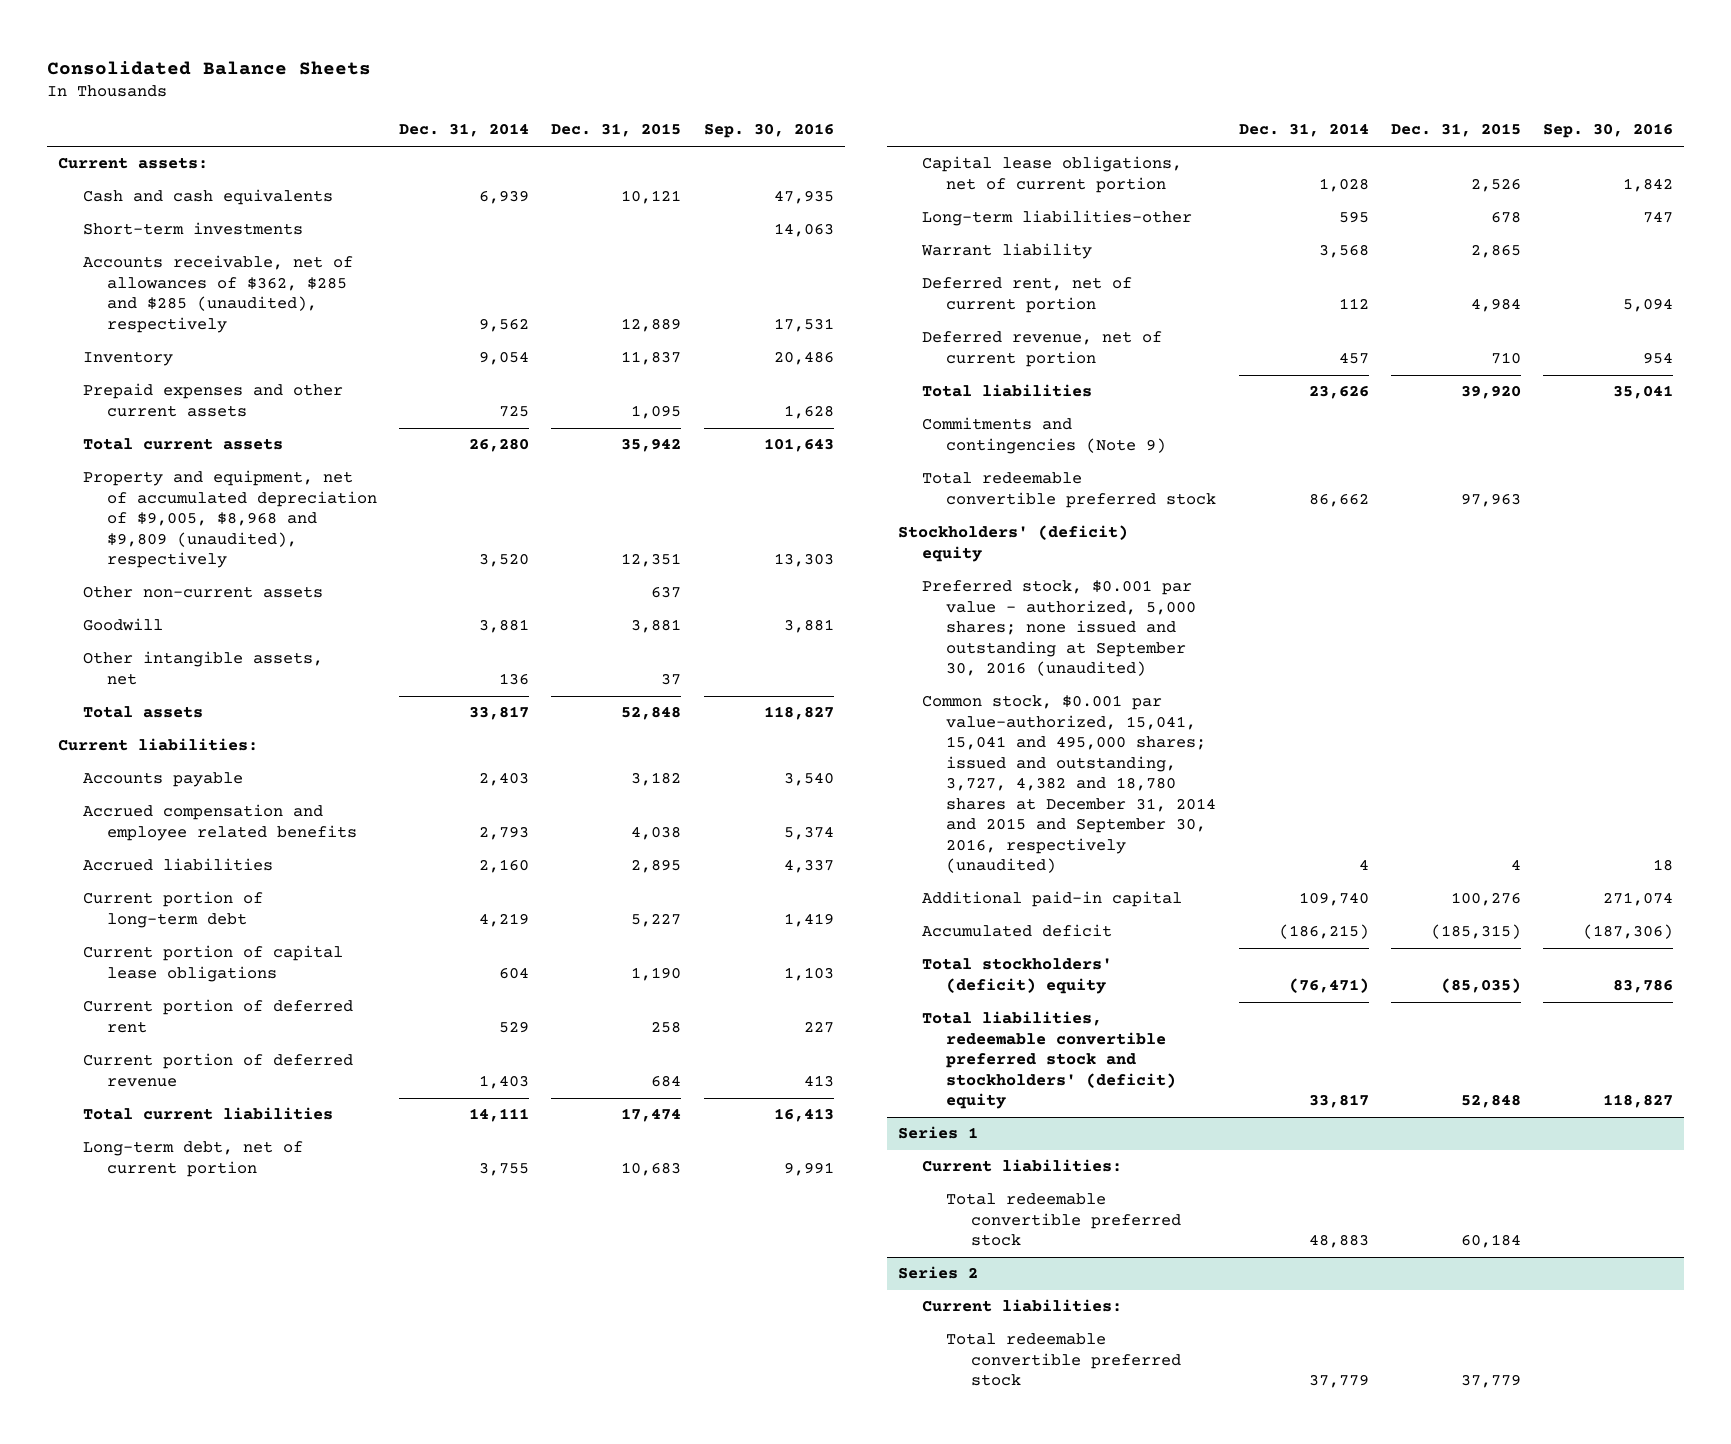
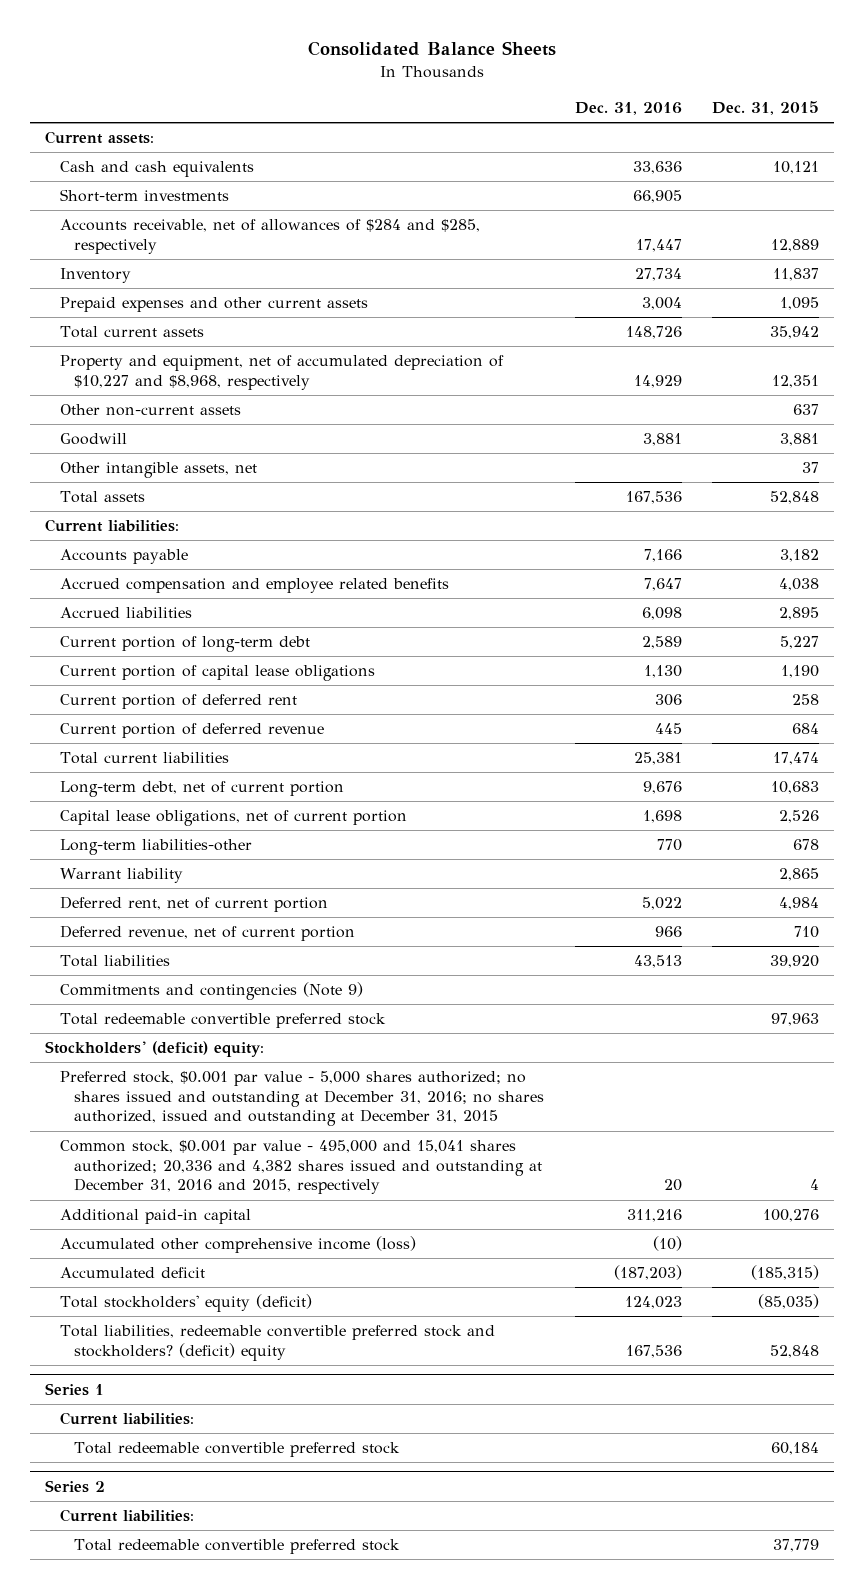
[399,123,530,138] Dec. 31, 2014 -> none
[703,123,834,139] Sep. 30, 2016 -> none
none -> [574,101,682,115] Dec. 31, 2016
[82,255,353,333] Accounts receivable, net of allowances of $362, $285 and $285 (unaudited), respectively -> [59,219,480,254] Accounts receivable, net of allowances of $284 and $285, respectively
[82,470,378,569] Property and equipment, net of accumulated depreciation of $9,005, $8,968 and $9,809 (unaudited), respectively -> [59,355,504,390] Property and equipment, net of accumulated depreciation of $10,227 and $8,968, respectively
[897,525,1128,562] Stockholders' (deficit) equity -> [45,1041,265,1058] Stockholders' (deficit) equity:
[922,580,1197,677] Preferred stock, $0.001 par value - authorized, 5,000 shares; none issued and outstanding at September 30, 2016 (unaudited) -> [59,1071,545,1127] Preferred stock, $0.001 par value - 5,000 shares authorized; no shares issued and outstanding at December 31, 2016; no shares authorized, issued and outstanding at December 31, 2015
[922,695,1217,874] Common stock, $0.001 par value-authorized, 15,041, 15,041 and 495,000 shares; issued and outstanding, 3,727, 4,382 and 18,780 shares at December 31, 2014 and 2015 and September 30, 2016, respectively (unaudited) -> [59,1140,543,1195] Common stock, $0.001 par value - 495,000 and 15,041 shares authorized; 20,336 and 4,382 shares issued and outstanding at December 31, 2016 and 2015, respectively
none -> [59,1236,416,1254] Accumulated other comprehensive income (loss)
[922,958,1113,994] Total stockholders' (deficit) equity -> [59,1294,312,1313] Total stockholders' equity (deficit)
[922,1011,1177,1110] Total liabilities, redeemable convertible preferred stock and stockholders' (deficit) equity -> [59,1325,495,1361] Total liabilities, redeemable convertible preferred stock and stockholders? (deficit) equity

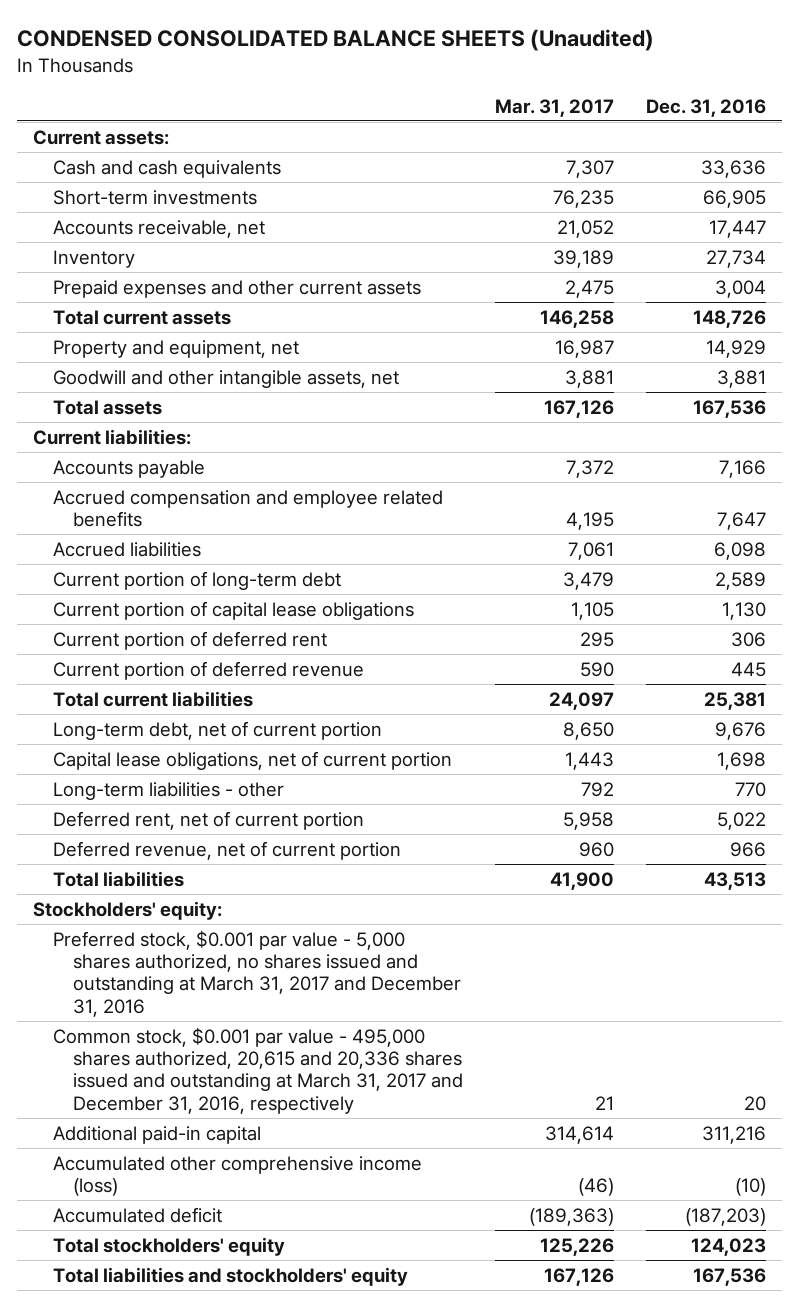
[308,40,557,56] Consolidated Balance Sheets -> [16,29,654,52] CONDENSED CONSOLIDATED BALANCE SHEETS (Unaudited)
[712,100,820,115] Dec. 31, 2015 -> none
none -> [495,98,615,117] Mar. 31, 2017
[59,219,480,254] Accounts receivable, net of allowances of $284 and $285, respectively -> [52,219,265,238] Accounts receivable, net
[59,404,241,417] Other non-current assets -> none
[59,462,257,479] Other intangible assets, net -> none
[59,355,504,390] Property and equipment, net of accumulated depreciation of $10,227 and $8,968, respectively -> [52,339,299,358] Property and equipment, net
[59,433,127,446] Goodwill -> [52,369,399,388] Goodwill and other intangible assets, net
[59,868,183,884] Warrant liability -> none
[59,839,252,856] Long-term liabilities-other -> [52,781,284,800] Long-term liabilities - other
[59,982,363,1001] Commitments and contingencies (Note 9) -> none
[59,1013,386,1029] Total redeemable convertible preferred stock -> none
[45,1041,265,1058] Stockholders' (deficit) equity: -> [32,900,222,920] Stockholders' equity:
[59,1071,545,1127] Preferred stock, $0.001 par value - 5,000 shares authorized; no shares issued and outstanding at December 31, 2016; no shares authorized, issued and outstanding at December 31, 2015 -> [52,929,462,1017] Preferred stock, $0.001 par value - 5,000 shares authorized, no shares issued and outstanding at March 31, 2017 and December 31, 2016
[59,1140,543,1195] Common stock, $0.001 par value - 495,000 and 15,041 shares authorized; 20,336 and 4,382 shares issued and outstanding at December 31, 2016 and 2015, respectively -> [52,1026,464,1114] Common stock, $0.001 par value - 495,000 shares authorized, 20,615 and 20,336 shares issued and outstanding at March 31, 2017 and December 31, 2016, respectively
[45,1383,105,1397] Series 1 -> none
[59,1412,194,1426] Current liabilities: -> none
[74,1442,401,1458] Total redeemable convertible preferred stock -> none
[45,1480,106,1494] Series 2 -> none
[59,1509,194,1523] Current liabilities: -> none
[74,1539,401,1555] Total redeemable convertible preferred stock -> none
[59,1294,312,1313] Total stockholders' equity (deficit) -> [52,1236,285,1256] Total stockholders' equity
[59,1325,495,1361] Total liabilities, redeemable convertible preferred stock and stockholders? (deficit) equity -> [52,1266,408,1286] Total liabilities and stockholders' equity

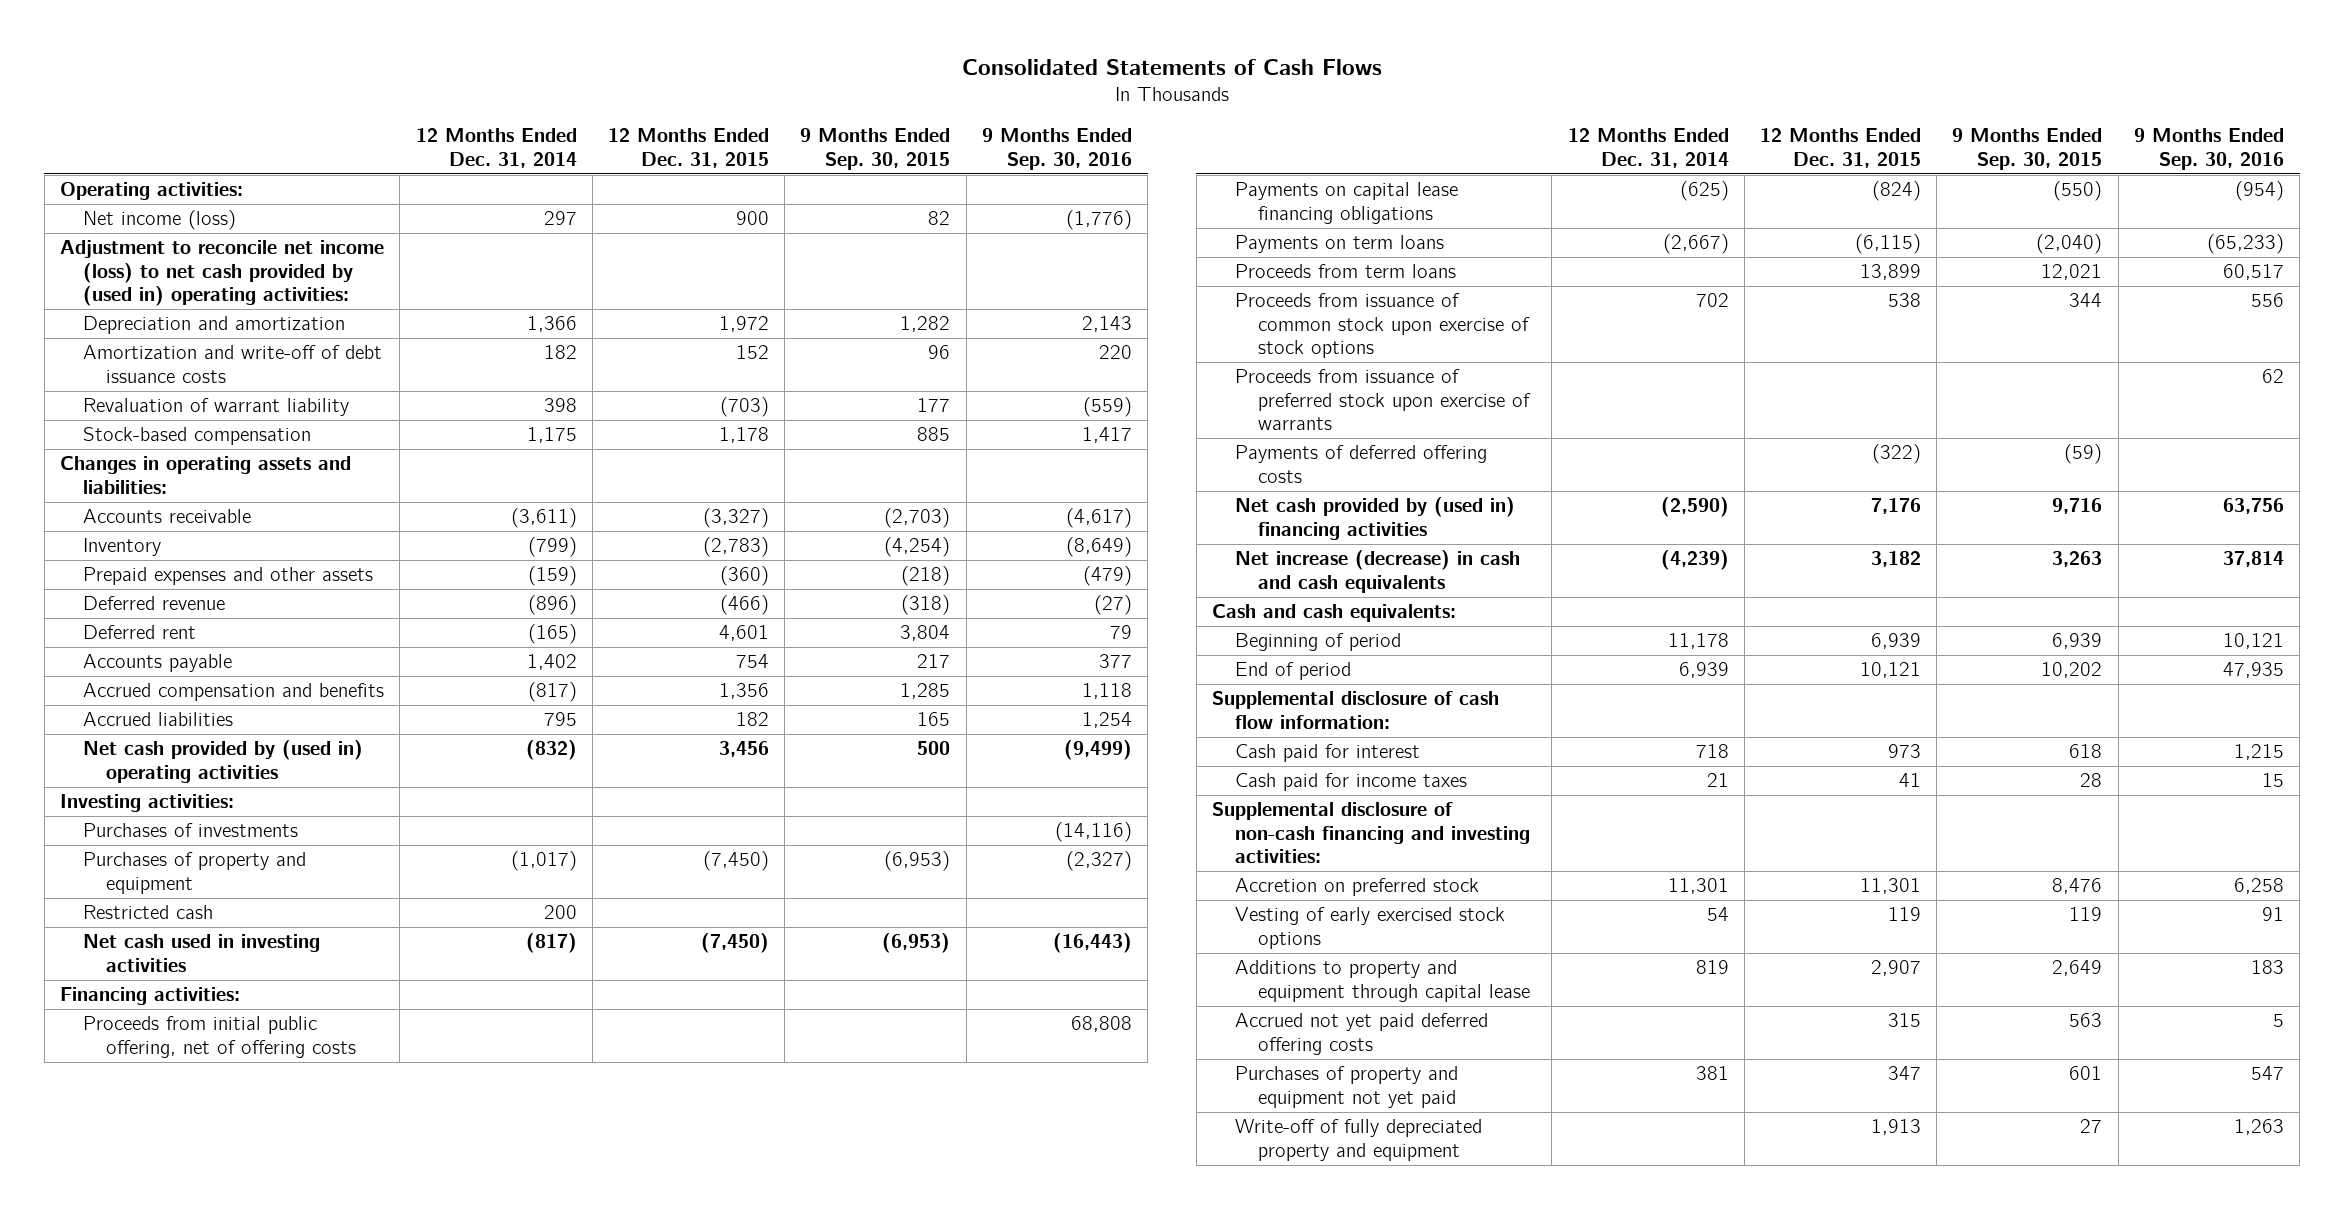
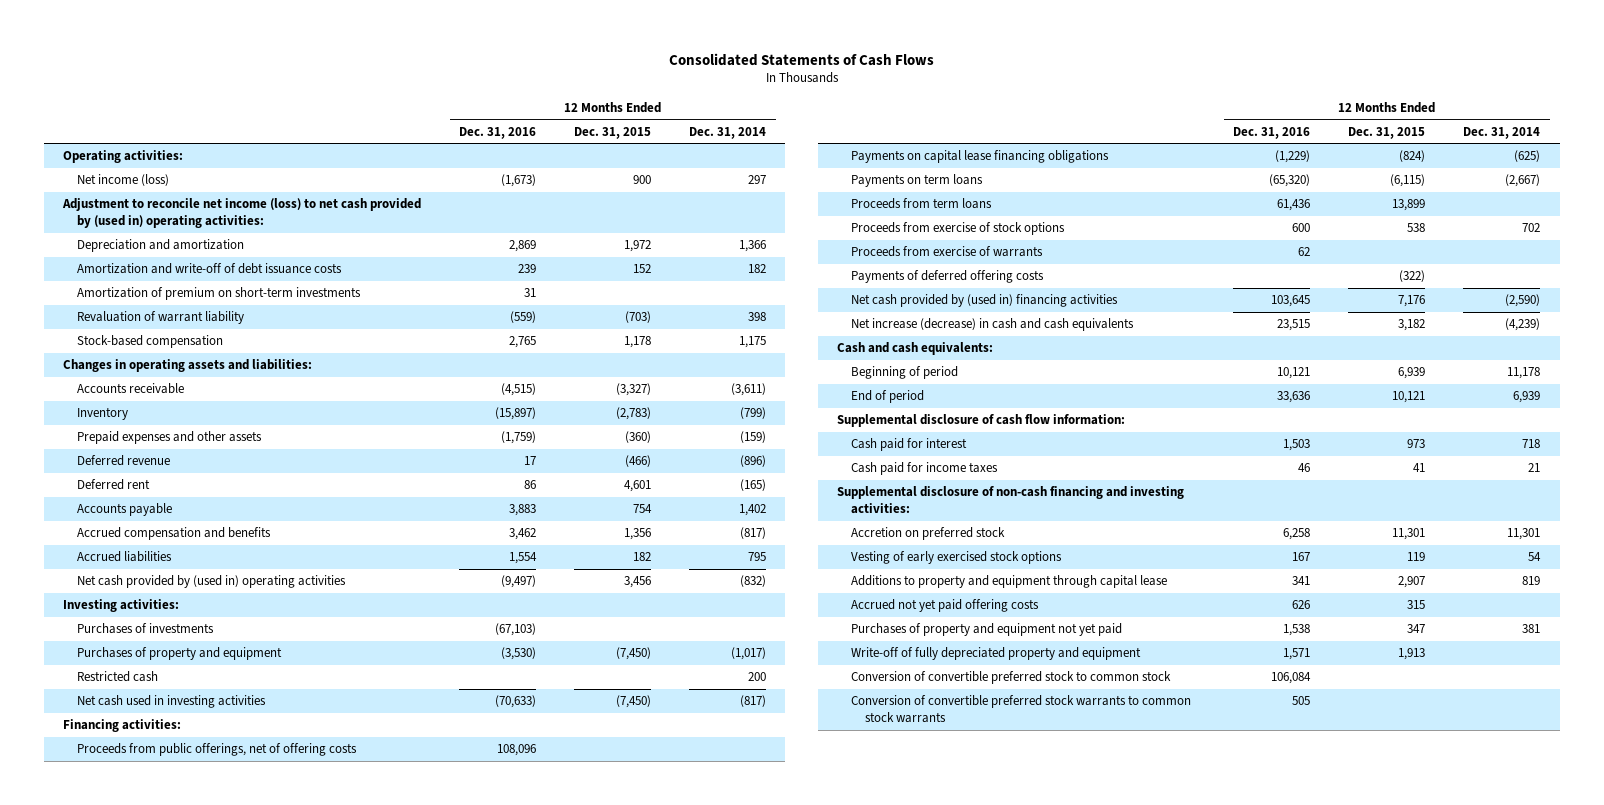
[800,128,951,170] 9 Months Ended Sep. 30, 2015 -> none
[981,128,1132,170] 9 Months Ended Sep. 30, 2016 -> none
none -> [459,126,537,139] Dec. 31, 2016
none -> [76,287,361,301] Amortization of premium on short-term investments
[83,1016,357,1058] Proceeds from initial public offering, net of offering costs -> [76,743,357,757] Proceeds from public offerings, net of offering costs
[1235,293,1531,359] Proceeds from issuance of common stock upon exercise of stock options -> [851,222,1066,236] Proceeds from exercise of stock options
[1235,369,1532,431] Proceeds from issuance of preferred stock upon exercise of warrants -> [851,246,1044,258] Proceeds from exercise of warrants
[1235,1013,1489,1055] Accrued not yet paid deferred offering costs -> [851,599,1040,613] Accrued not yet paid offering costs
none -> [851,671,1172,685] Conversion of convertible preferred stock to common stock
none -> [851,695,1192,724] Conversion of convertible preferred stock warrants to common stock warrants

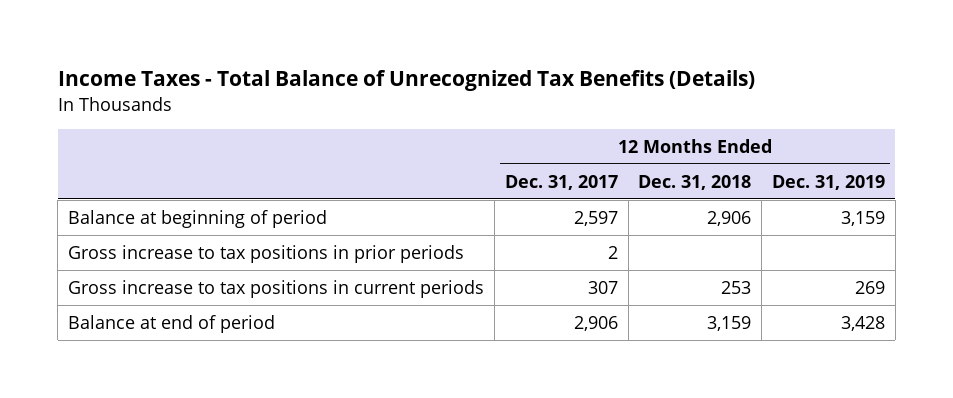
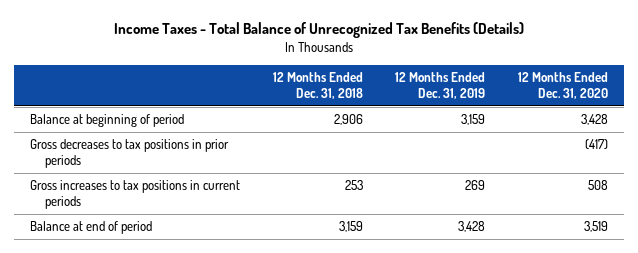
[504,174,618,190] Dec. 31, 2017 -> none
none -> [517,72,608,99] 12 Months Ended Dec. 31, 2020
[68,244,465,263] Gross increase to tax positions in prior periods -> [30,139,230,169] Gross decreases to tax positions in prior periods
[68,279,485,298] Gross increase to tax positions in current periods -> [30,180,241,210] Gross increases to tax positions in current periods

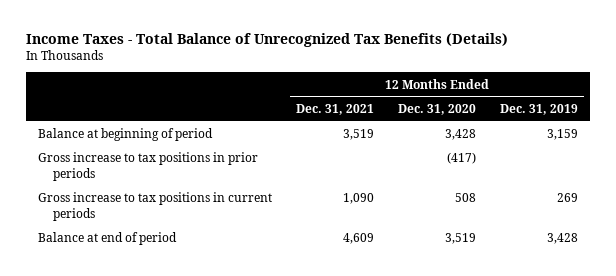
[272,72,363,99] 12 Months Ended Dec. 31, 2018 -> none
none -> [295,103,374,115] Dec. 31, 2021
[30,139,230,169] Gross decreases to tax positions in prior periods -> [37,152,258,181] Gross increase to tax positions in prior periods
[30,180,241,210] Gross increases to tax positions in current periods -> [37,192,272,221] Gross increase to tax positions in current periods

